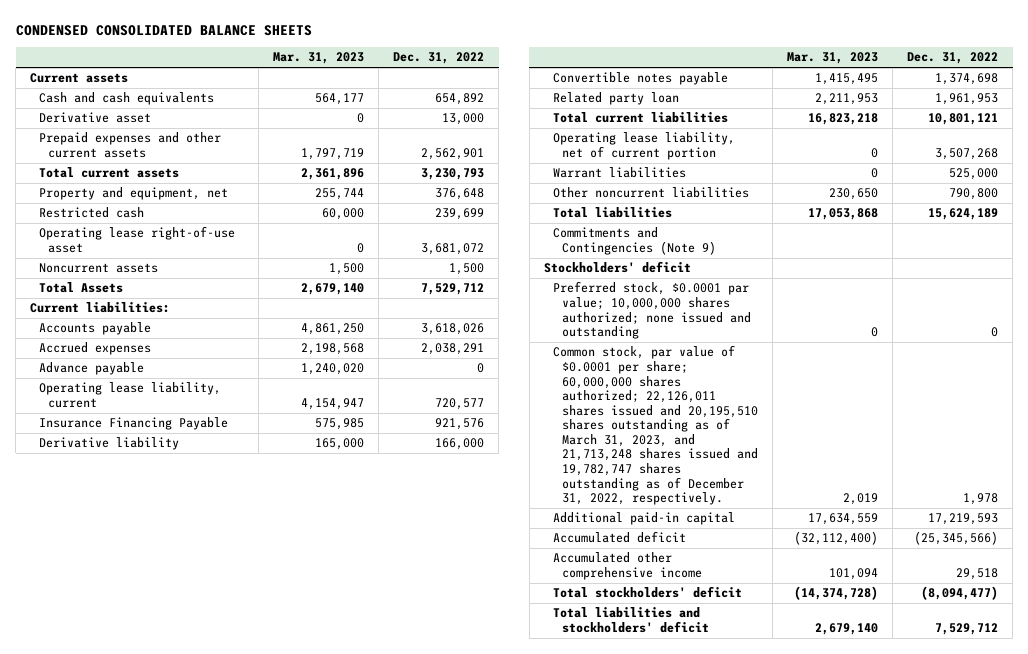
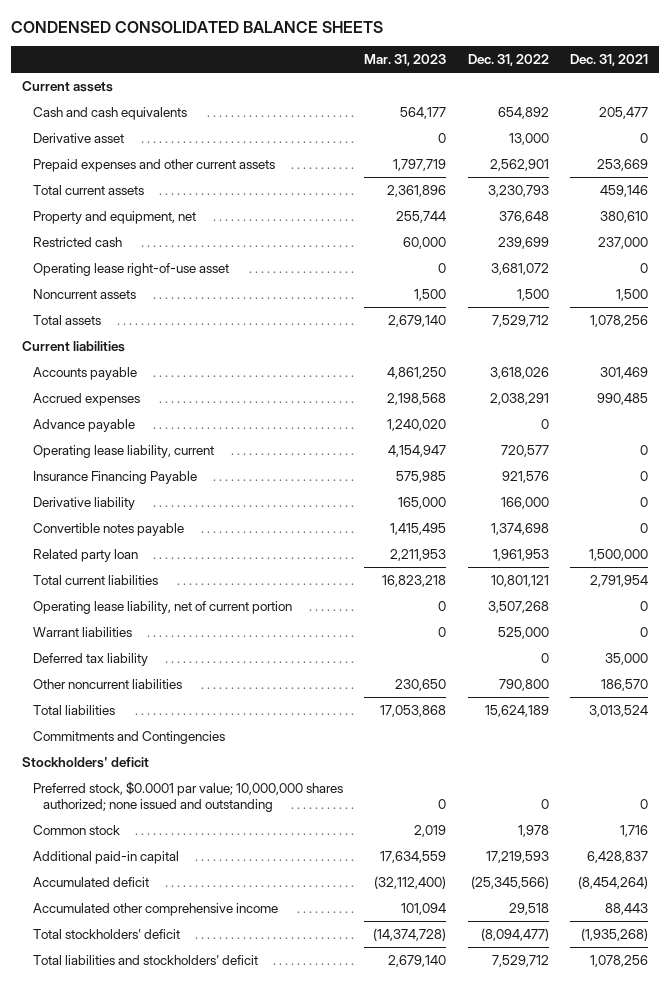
none -> [570,54,649,67] Dec. 31, 2021
[39,282,124,294] Total Assets -> [32,314,101,325] Total assets
[30,302,171,314] Current liabilities: -> [22,340,126,352] Current liabilities
none -> [32,652,148,666] Deferred tax liability
[552,227,717,256] Commitments and Contingencies (Note 9) -> [32,730,225,744] Commitments and Contingencies
[552,345,759,506] Common stock, par value of $0.0001 per share; 60,000,000 shares authorized; 22,126,011 shares issued and 20,195,510 shares outstanding as of March 31, 2023, and 21,713,248 shares issued and 19,782,747 shares outstanding as of December 31, 2022, respectively. -> [32,824,120,835] Common stock

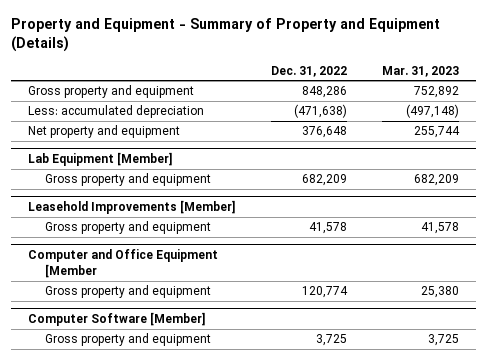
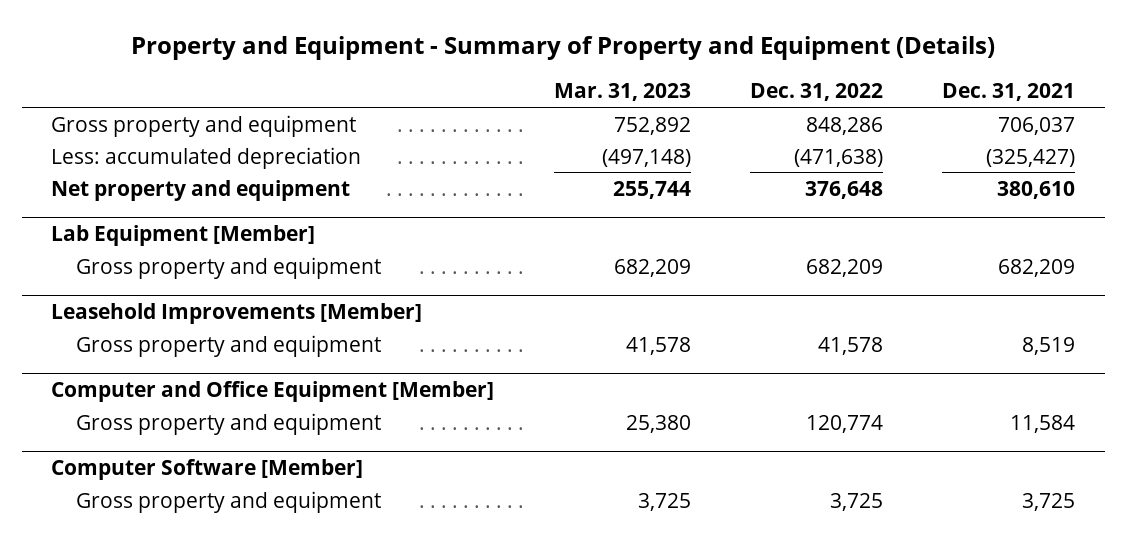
none -> [942,83,1076,102] Dec. 31, 2021
[27,249,218,278] Computer and Office Equipment [Member -> [51,381,495,403] Computer and Office Equipment [Member]

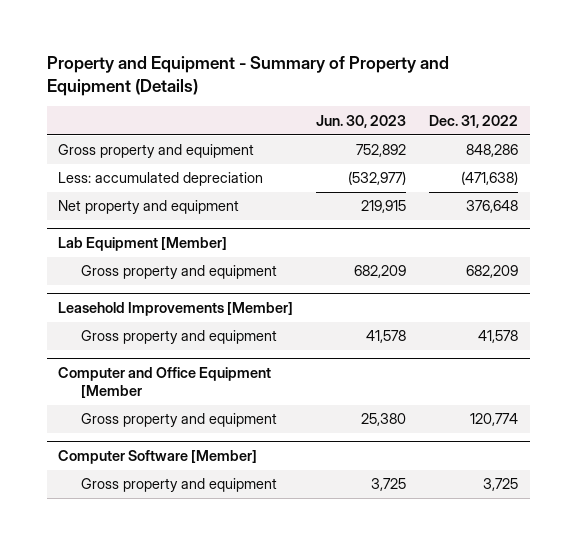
[553,83,691,102] Mar. 31, 2023 -> none
[942,83,1076,102] Dec. 31, 2021 -> none
none -> [316,114,407,128] Jun. 30, 2023
[51,381,495,403] Computer and Office Equipment [Member] -> [58,367,272,399] Computer and Office Equipment [Member

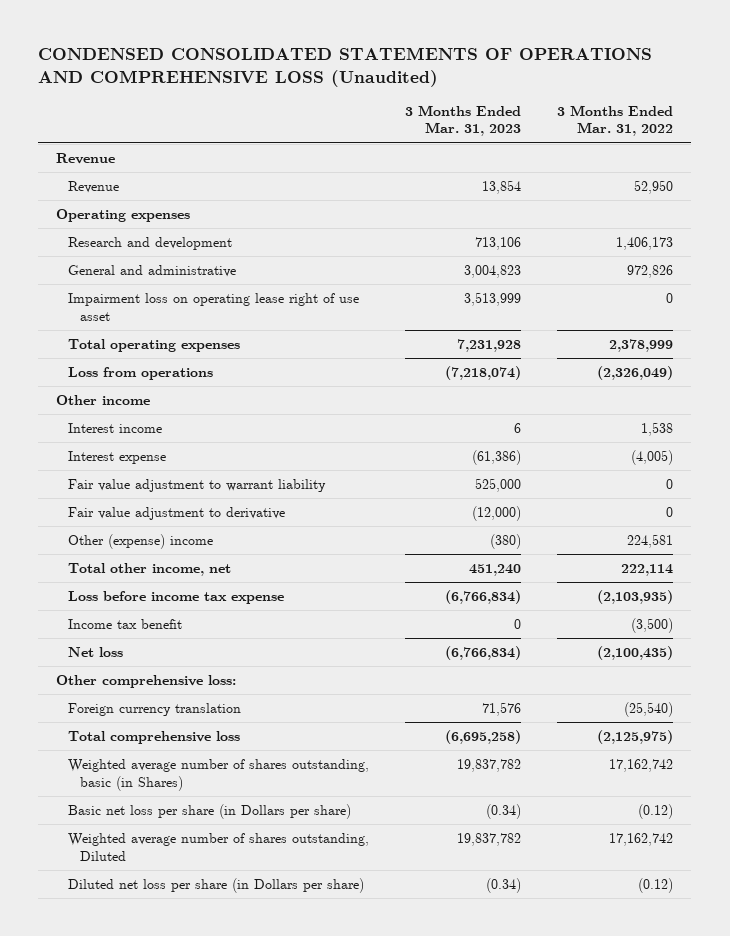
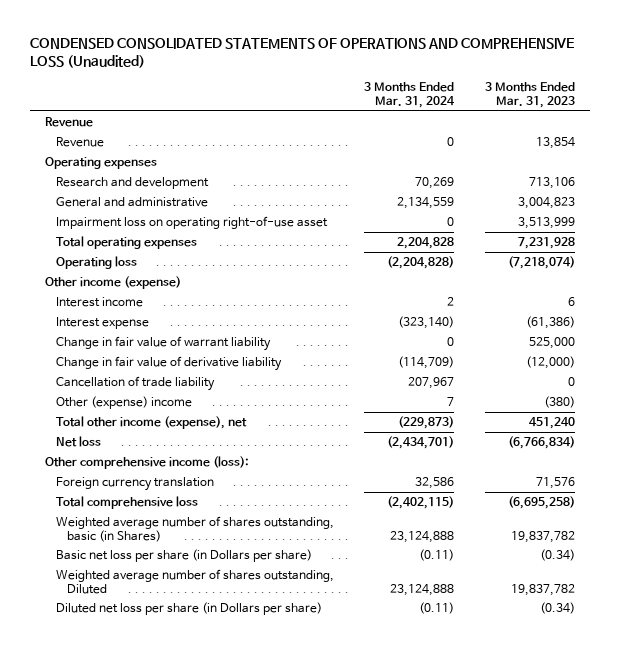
[557,104,674,137] 3 Months Ended Mar. 31, 2022 -> none
none -> [364,82,456,108] 3 Months Ended Mar. 31, 2024
[68,293,360,321] Impairment loss on operating lease right of use asset -> [55,216,328,230] Impairment loss on operating right-of-use asset
[68,367,214,381] Loss from operations -> [55,256,137,270] Operating loss
[56,395,151,406] Other income -> [45,276,182,290] Other income (expense)
[68,479,327,493] Fair value adjustment to warrant liability -> [55,336,271,352] Change in fair value of warrant liability
[68,507,286,521] Fair value adjustment to derivative -> [55,356,282,372] Change in fair value of derivative liability
none -> [55,376,215,392] Cancellation of trade liability
[68,591,285,605] Loss before income tax expense -> none
[68,619,183,630] Income tax benefit -> none
[68,563,232,577] Total other income, net -> [55,416,247,430] Total other income (expense), net
[56,675,237,689] Other comprehensive loss: -> [45,456,250,470] Other comprehensive income (loss):

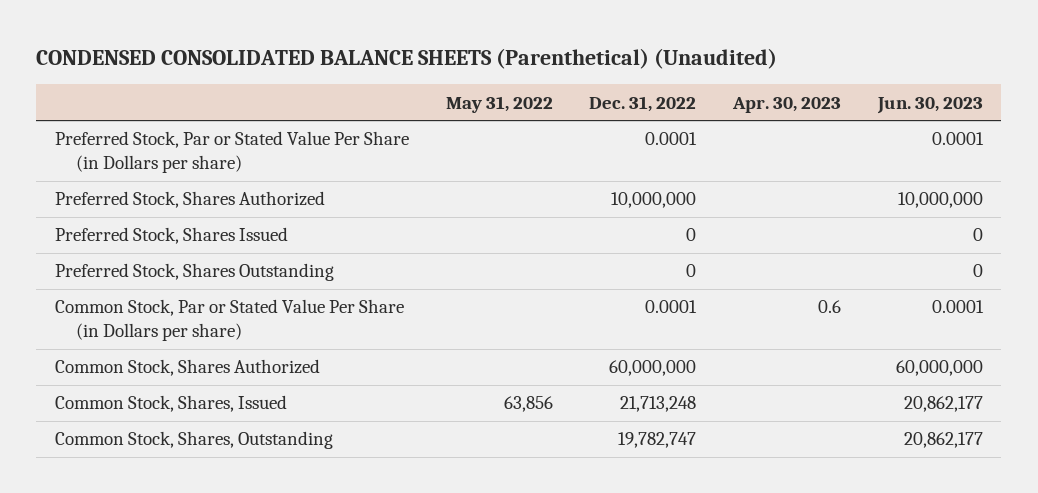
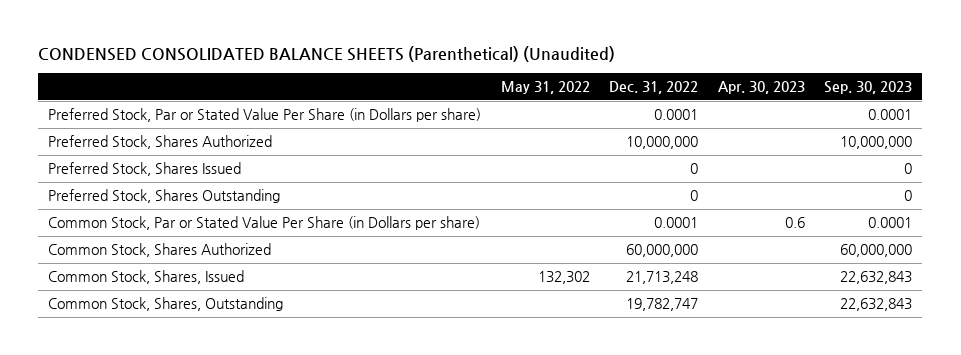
[877,96,984,114] Jun. 30, 2023 -> none
none -> [824,81,913,95] Sep. 30, 2023
[503,396,553,413] 63,856 -> [537,271,590,285] 132,302

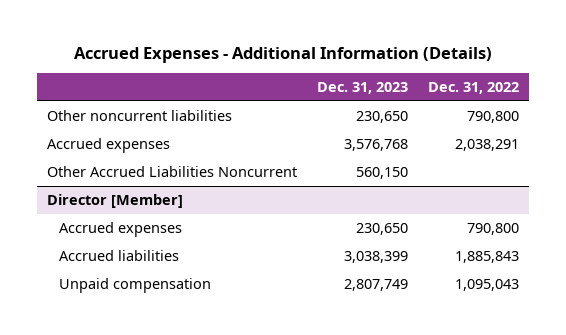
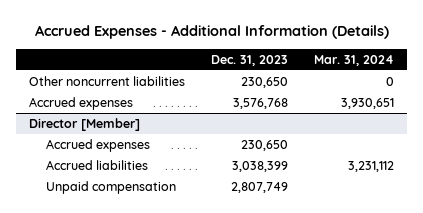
[427,82,519,95] Dec. 31, 2022 -> none
none -> [313,54,394,66] Mar. 31, 2024
[46,165,297,177] Other Accrued Liabilities Noncurrent -> none

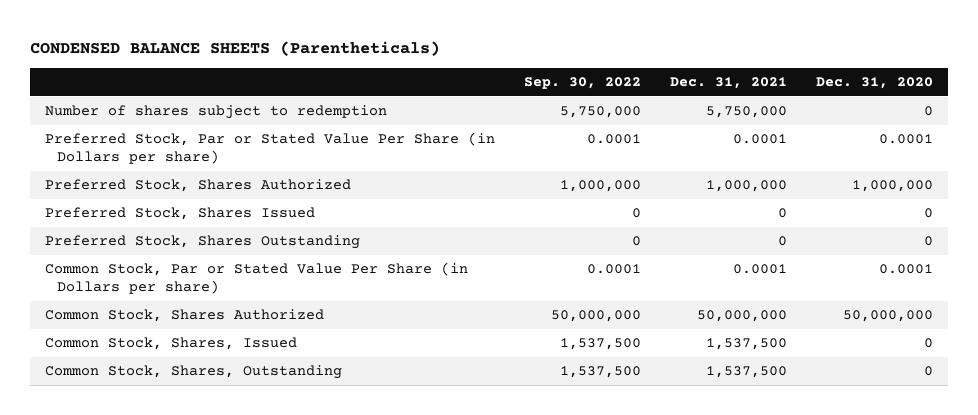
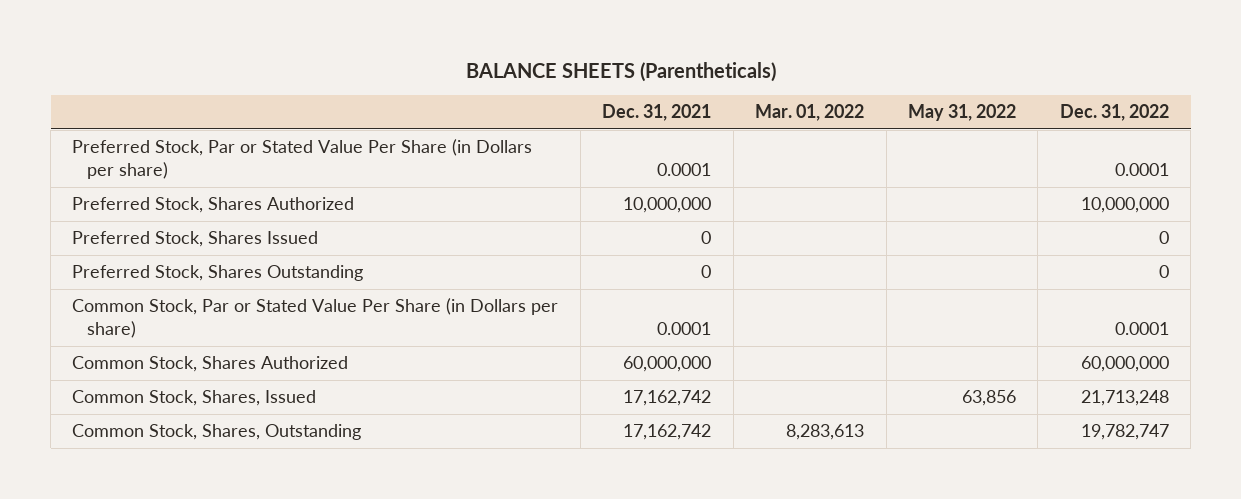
[30,41,441,57] CONDENSED BALANCE SHEETS (Parentheticals) -> [465,61,776,82] BALANCE SHEETS (Parentheticals)
[524,77,642,90] Sep. 30, 2022 -> none
[816,77,934,90] Dec. 31, 2020 -> none
none -> [755,104,865,122] Mar. 01, 2022
none -> [907,104,1016,122] May 31, 2022
none -> [1059,104,1169,122] Dec. 31, 2022
[44,105,387,120] Number of shares subject to redemption -> none
[706,180,788,193] 1,000,000 -> [623,197,712,214] 10,000,000
[697,310,788,323] 50,000,000 -> [623,356,712,373] 60,000,000
[706,338,788,351] 1,537,500 -> [623,390,712,407] 17,162,742
[706,366,788,379] 1,537,500 -> [623,424,712,441] 17,162,742

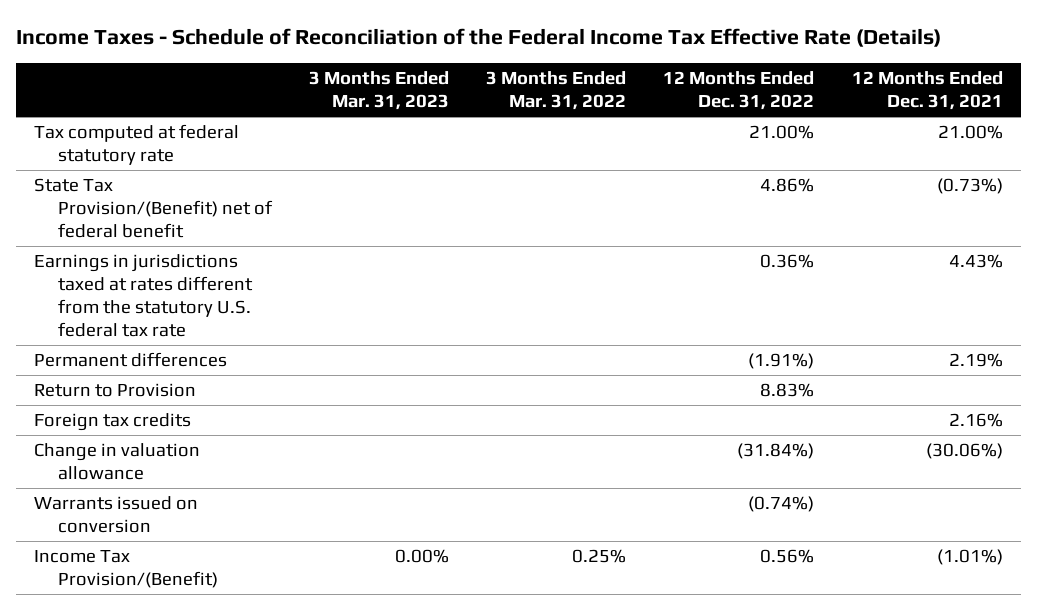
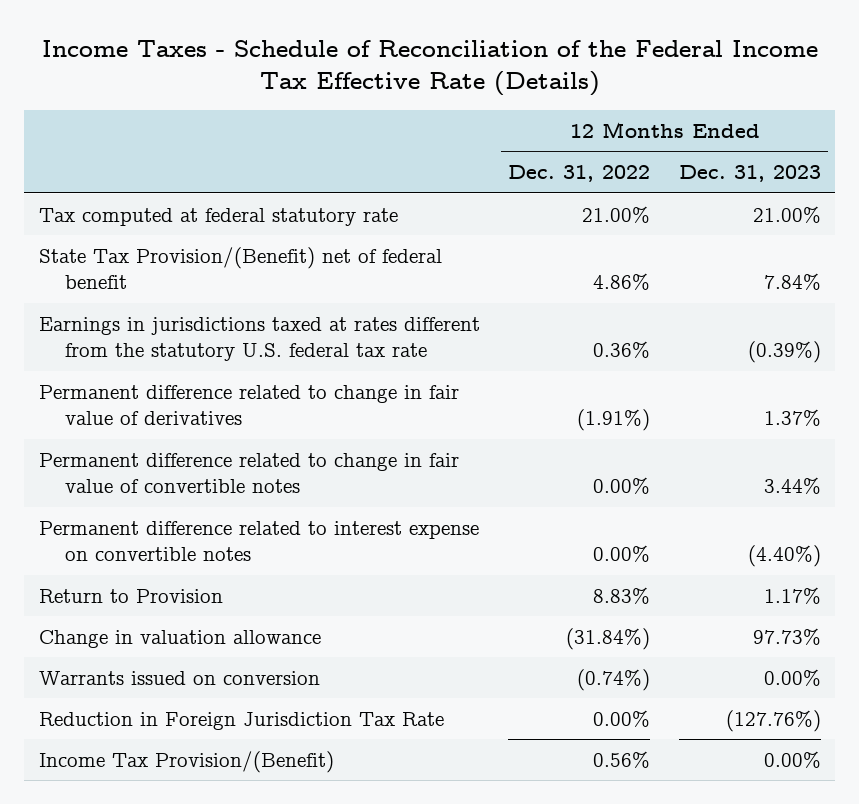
[308,70,449,110] 3 Months Ended Mar. 31, 2023 -> none
[486,70,627,110] 3 Months Ended Mar. 31, 2022 -> none
[851,70,1003,110] 12 Months Ended Dec. 31, 2021 -> none
none -> [678,165,821,183] Dec. 31, 2023
[34,352,228,368] Permanent differences -> [38,384,459,426] Permanent difference related to change in fair value of derivatives
none -> [38,452,459,494] Permanent difference related to change in fair value of convertible notes
none -> [38,520,479,562] Permanent difference related to interest expense on convertible notes
[34,413,192,432] Foreign tax credits -> none
none -> [38,711,444,730] Reduction in Foreign Jurisdiction Tax Rate

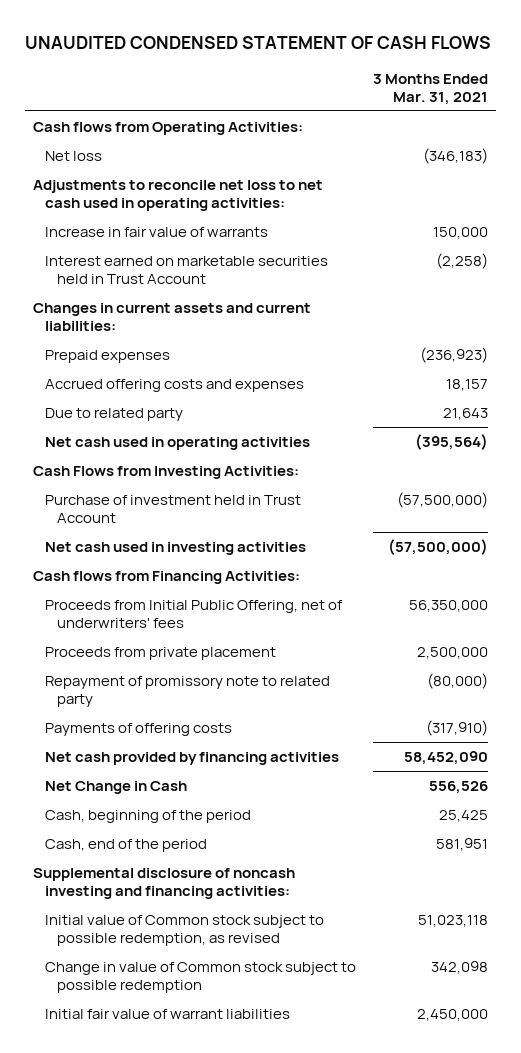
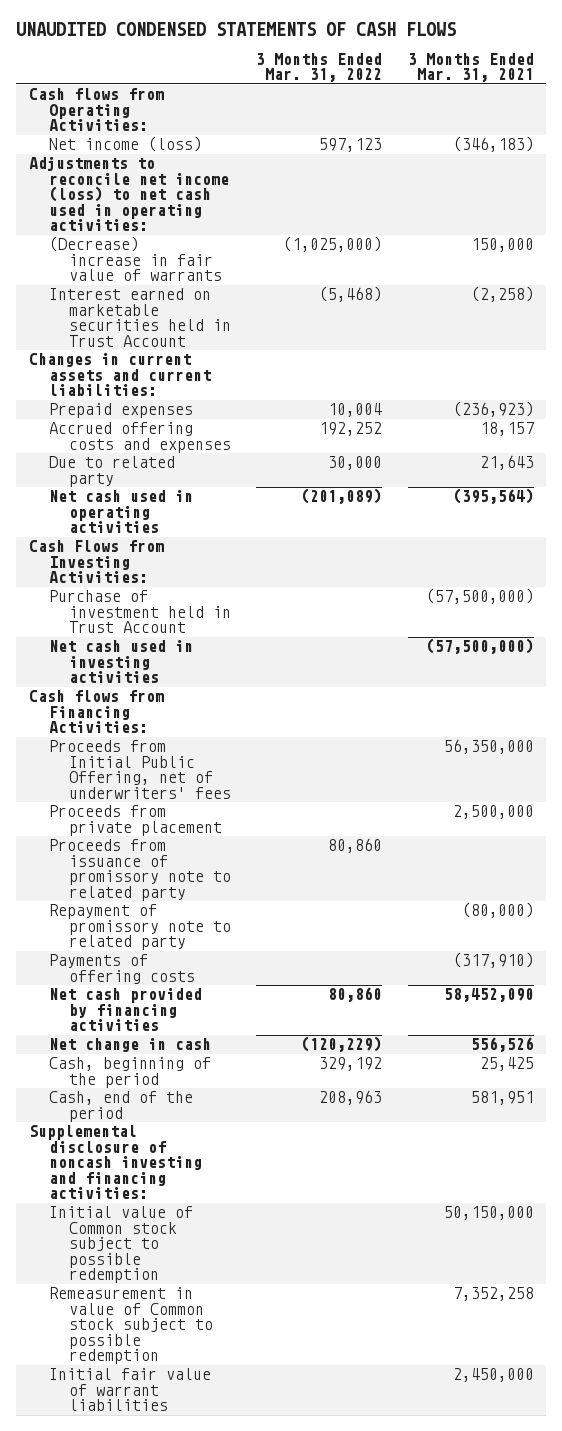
[25,35,492,49] UNAUDITED CONDENSED STATEMENT OF CASH FLOWS -> [16,22,457,37] UNAUDITED CONDENSED STATEMENTS OF CASH FLOWS
none -> [256,52,383,83] 3 Months Ended Mar. 31, 2022
[45,150,103,161] Net loss -> [48,136,202,153] Net income (loss)
[33,179,324,212] Adjustments to reconcile net loss to net cash used in operating activities: -> [28,156,229,232] Adjustments to reconcile net income (loss) to net cash used in operating activities:
[45,226,269,237] Increase in fair value of warrants -> [48,236,223,282] (Decrease) increase in fair value of warrants
none -> [48,839,232,901] Proceeds from issuance of promissory note to related party
[45,780,188,794] Net Change in Cash -> [48,1038,211,1053] Net change in cash
[45,914,325,947] Initial value of Common stock subject to possible redemption, as revised -> [48,1206,193,1284] Initial value of Common stock subject to possible redemption
[417,914,488,927] 51,023,118 -> [443,1206,534,1221] 50,150,000
[45,961,357,994] Change in value of Common stock subject to possible redemption -> [48,1287,214,1365] Remeasurement in value of Common stock subject to possible redemption
[430,960,488,974] 342,098 -> [452,1287,534,1302] 7,352,258

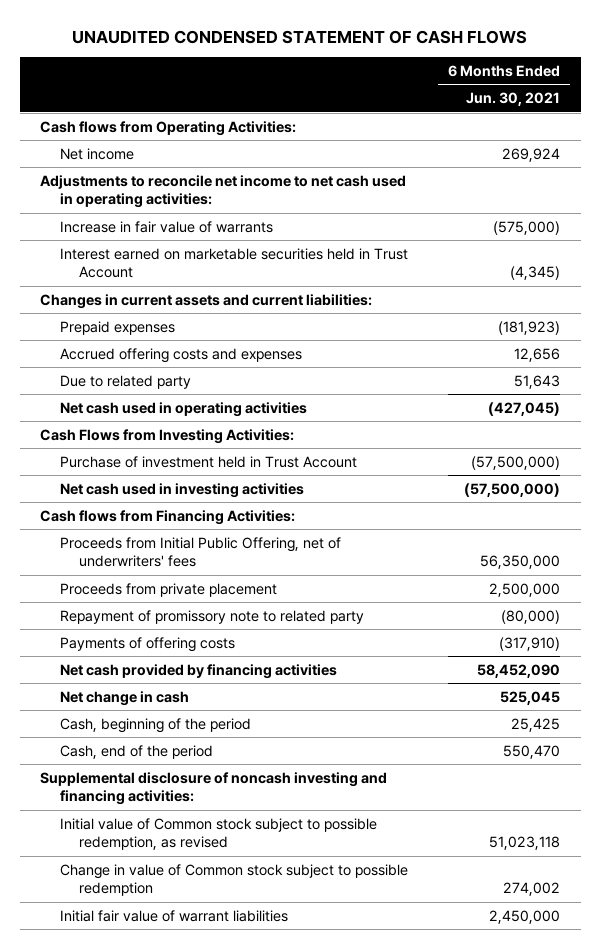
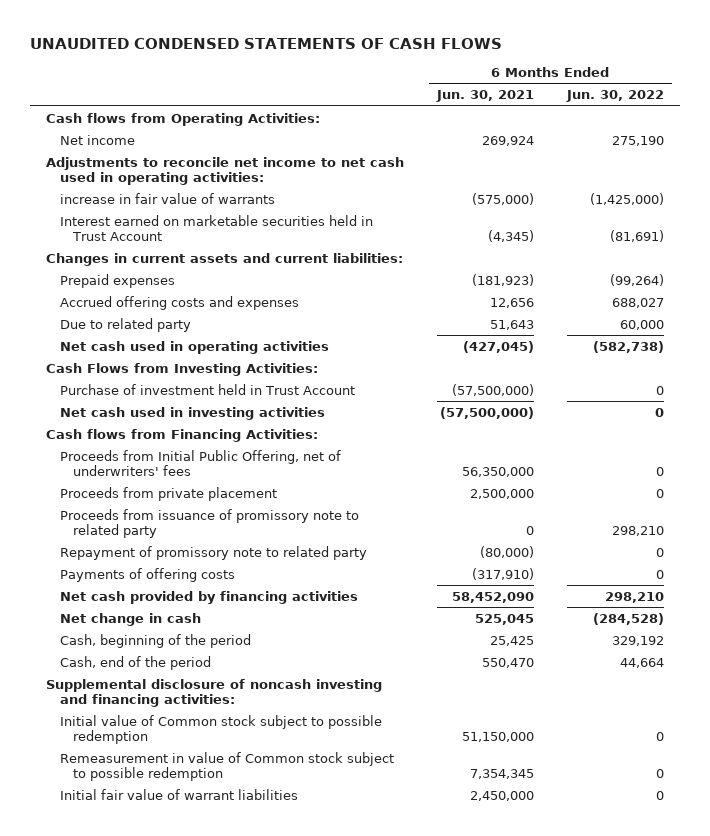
[72,29,528,44] UNAUDITED CONDENSED STATEMENT OF CASH FLOWS -> [29,38,502,50] UNAUDITED CONDENSED STATEMENTS OF CASH FLOWS
none -> [565,90,664,103] Jun. 30, 2022
[59,220,273,233] Increase in fair value of warrants -> [59,192,275,204] increase in fair value of warrants
none -> [59,508,359,538] Proceeds from issuance of promissory note to related party
[59,817,377,851] Initial value of Common stock subject to possible redemption, as revised -> [59,714,382,744] Initial value of Common stock subject to possible redemption
[489,836,561,851] 51,023,118 -> [462,731,535,742] 51,150,000
[59,863,408,897] Change in value of Common stock subject to possible redemption -> [59,751,394,781] Remeasurement in value of Common stock subject to possible redemption
[503,882,561,897] 274,002 -> [470,768,535,779] 7,354,345

